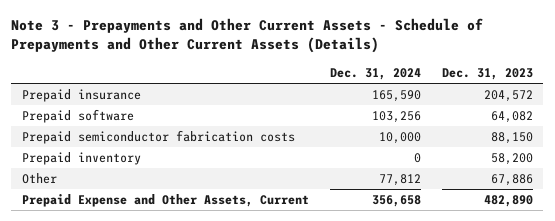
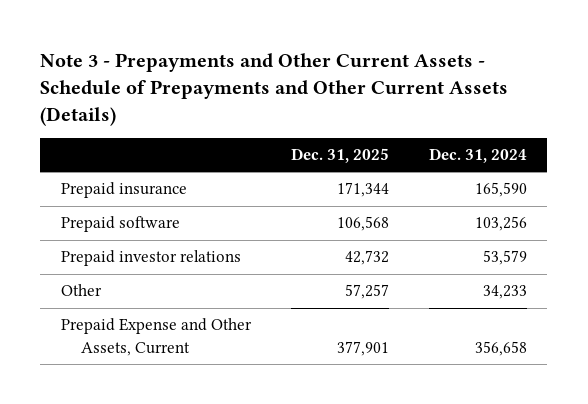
[441,67,533,80] Dec. 31, 2023 -> none
none -> [290,148,389,164] Dec. 31, 2025
[21,130,295,145] Prepaid semiconductor fabrication costs -> none
[21,152,141,166] Prepaid inventory -> none
none -> [60,250,241,267] Prepaid investor relations
[378,174,421,187] 77,812 -> [483,285,528,300] 34,233

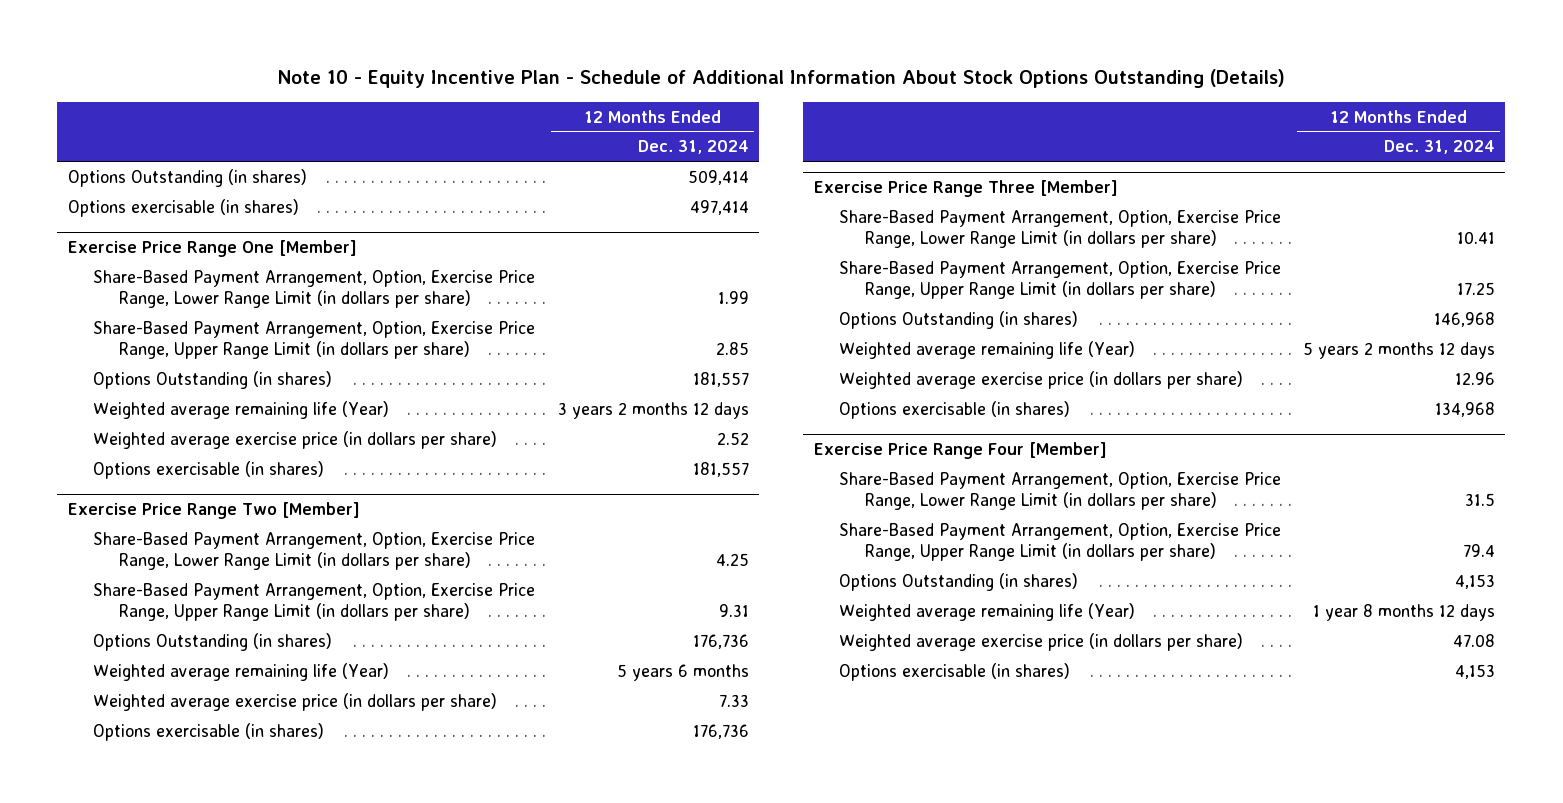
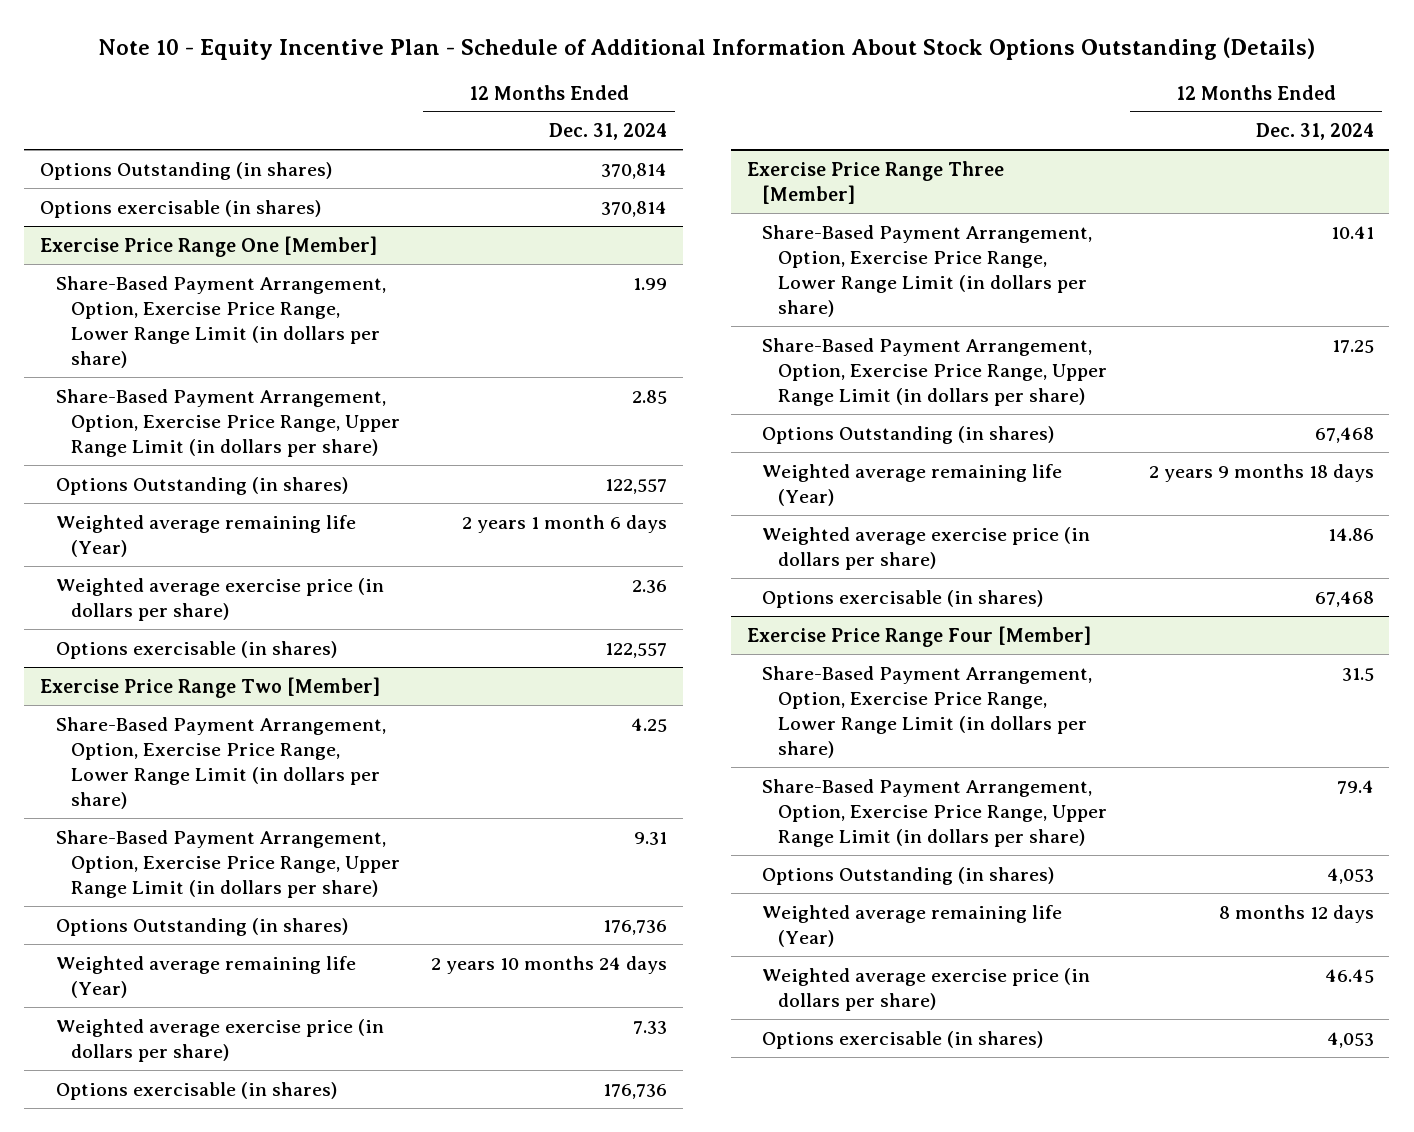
[687,169,749,185] 509,414 -> [601,162,668,179] 370,814
[689,199,749,215] 497,414 -> [601,200,668,217] 370,814
[692,371,749,387] 181,557 -> [605,478,668,494] 122,557
[557,401,749,419] 3 years 2 months 12 days -> [462,514,668,533] 2 years 1 month 6 days
[716,431,749,445] 2.52 -> [632,579,668,593] 2.36
[692,461,749,477] 181,557 -> [605,642,668,658] 122,557
[616,663,749,681] 5 years 6 months -> [431,955,668,974] 2 years 10 months 24 days
[1433,311,1495,327] 146,968 -> [1314,426,1374,443] 67,468
[1302,341,1495,359] 5 years 2 months 12 days -> [1148,463,1374,482] 2 years 9 months 18 days
[1454,371,1495,385] 12.96 -> [1327,527,1374,541] 14.86
[1434,401,1495,417] 134,968 -> [1314,590,1374,607] 67,468
[1454,573,1495,589] 4,153 -> [1326,867,1374,884] 4,053
[1312,603,1495,621] 1 year 8 months 12 days -> [1218,904,1374,923] 8 months 12 days
[1452,633,1495,647] 47.08 -> [1324,968,1374,983] 46.45
[1454,663,1495,679] 4,153 -> [1326,1031,1374,1048] 4,053

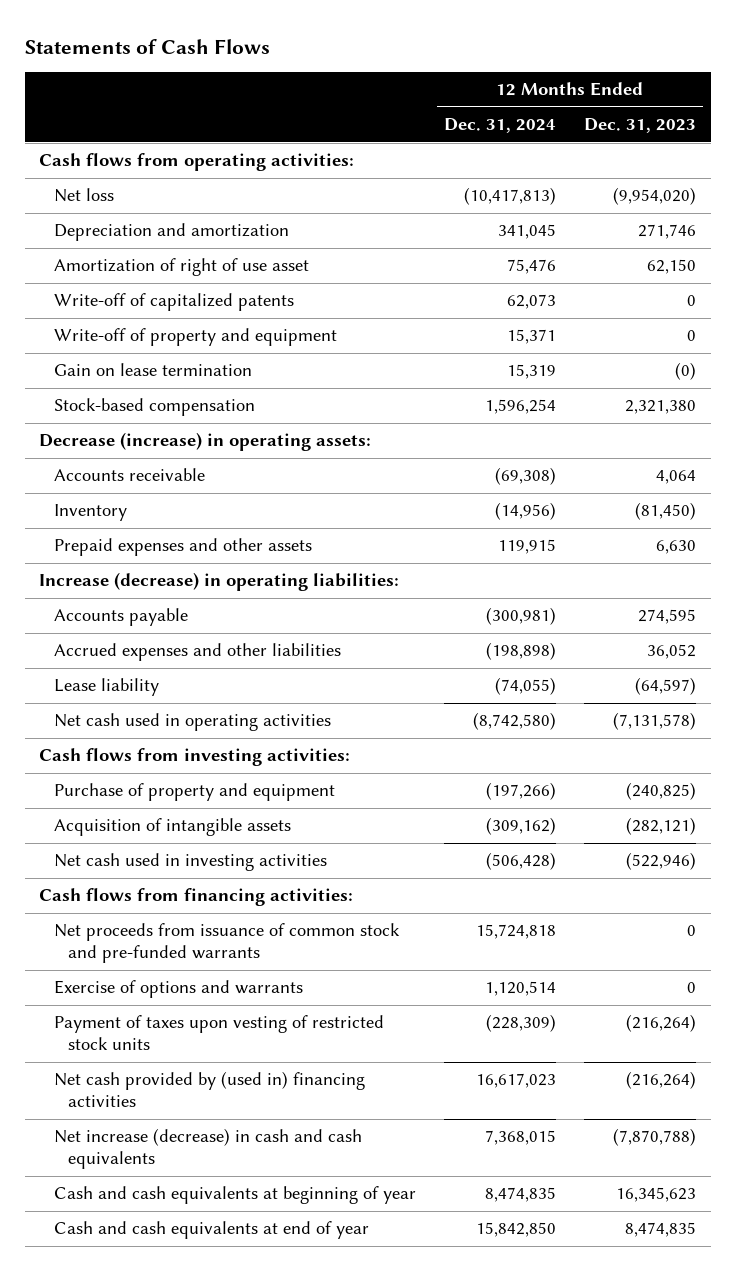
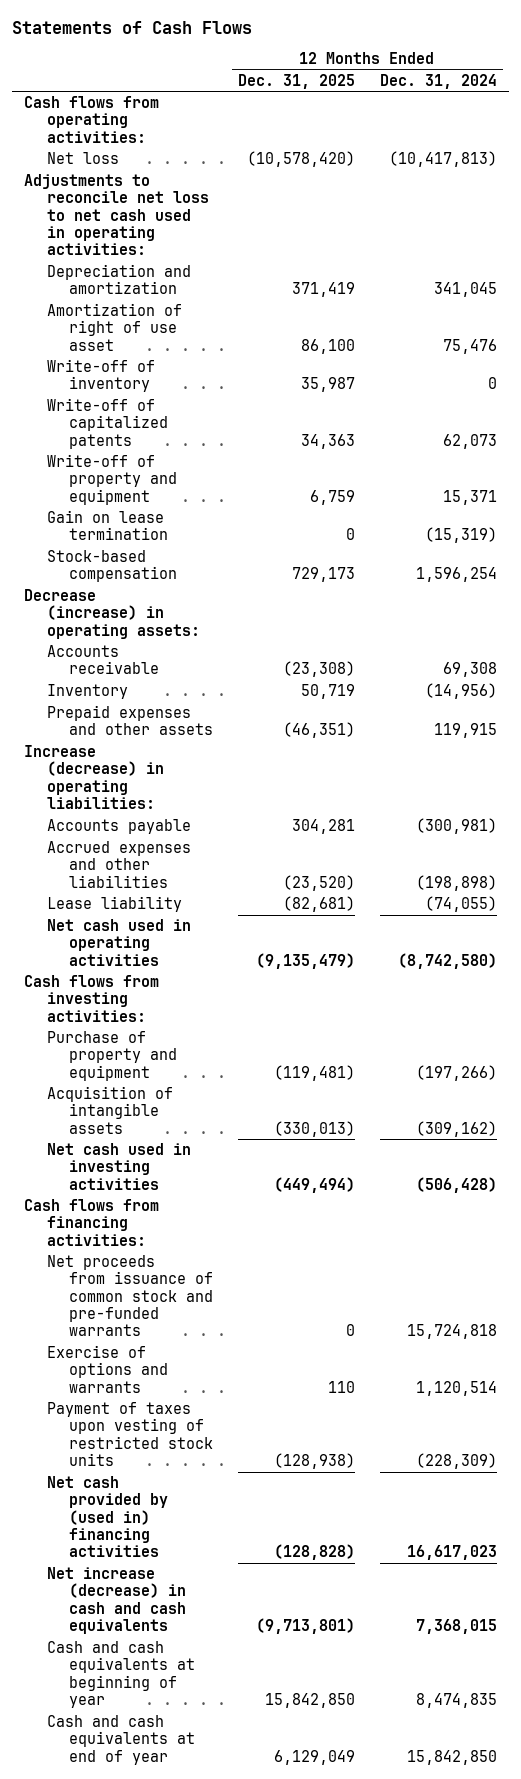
[584,118,697,134] Dec. 31, 2023 -> none
none -> [238,73,356,89] Dec. 31, 2025
none -> [23,174,209,256] Adjustments to reconcile net loss to net cash used in operating activities:
none -> [46,359,155,393] Write-off of inventory
[507,364,557,380] 15,319 -> [424,527,497,544] (15,319)
[495,467,557,486] (69,308) -> [442,662,497,678] 69,308

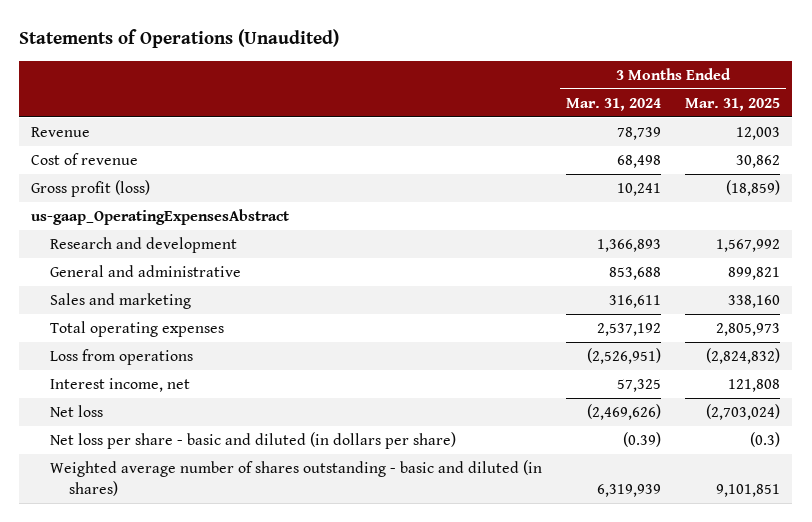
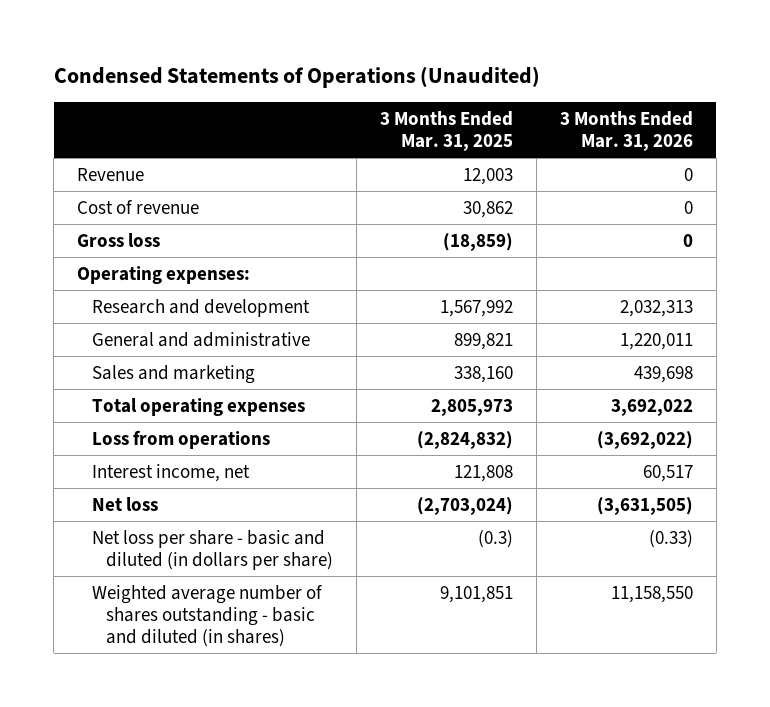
[19,29,340,49] Statements of Operations (Unaudited) -> [53,66,540,89] Condensed Statements of Operations (Unaudited)
[566,97,662,111] Mar. 31, 2024 -> none
none -> [559,110,693,152] 3 Months Ended Mar. 31, 2026
[31,180,151,198] Gross profit (loss) -> [77,232,161,247] Gross loss
[31,209,290,226] us-gaap_OperatingExpensesAbstract -> [77,265,251,284] Operating expenses:

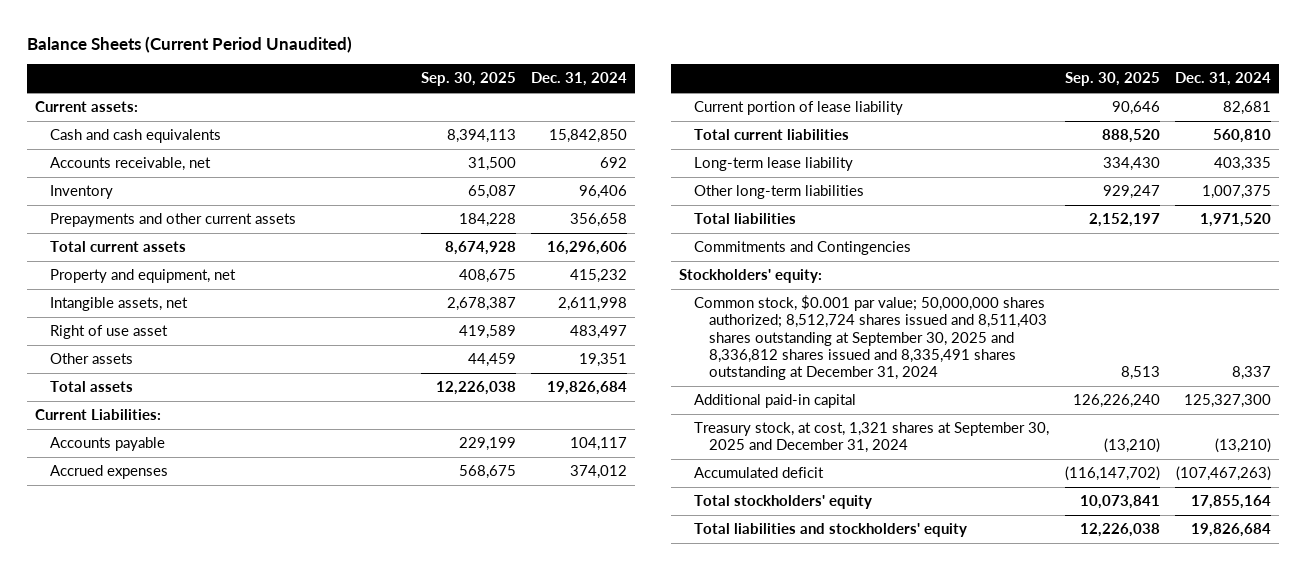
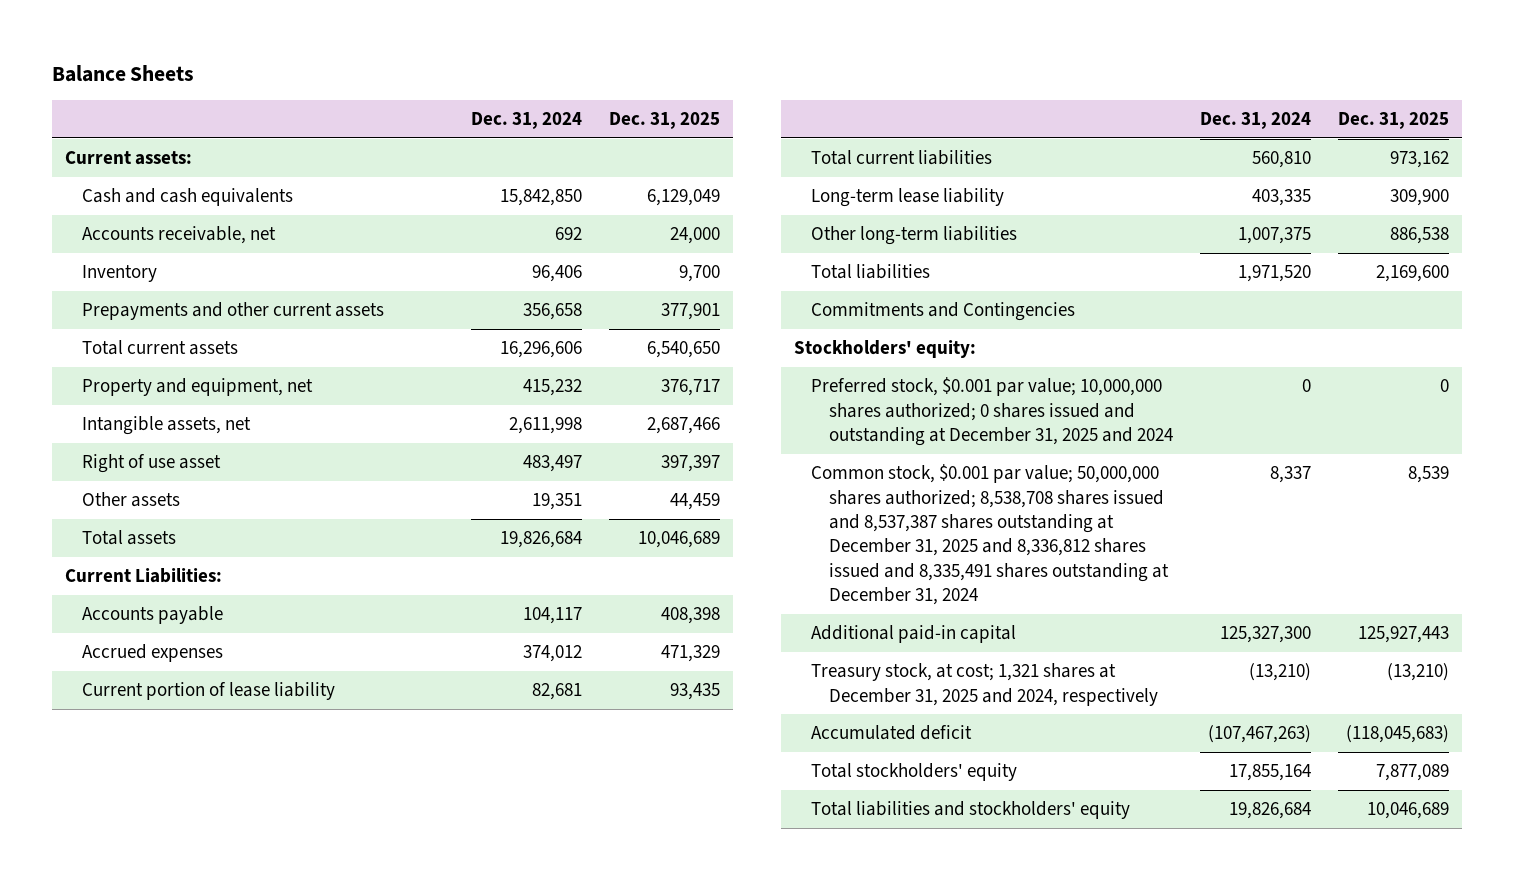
[27,35,353,53] Balance Sheets (Current Period Unaudited) -> [51,65,194,83] Balance Sheets
[420,72,516,87] Sep. 30, 2025 -> none
none -> [608,112,720,130] Dec. 31, 2025
none -> [811,377,1173,447] Preferred stock, $0.001 par value; 10,000,000 shares authorized; 0 shares issued and outstanding at December 31, 2025 and 2024
[693,295,1047,381] Common stock, $0.001 par value; 50,000,000 shares authorized; 8,512,724 shares issued and 8,511,403 shares outstanding at September 30, 2025 and 8,336,812 shares issued and 8,335,491 shares outstanding at December 31, 2024 -> [811,464,1169,606] Common stock, $0.001 par value; 50,000,000 shares authorized; 8,538,708 shares issued and 8,537,387 shares outstanding at December 31, 2025 and 8,336,812 shares issued and 8,335,491 shares outstanding at December 31, 2024
[693,422,1049,454] Treasury stock, at cost, 1,321 shares at September 30, 2025 and December 31, 2024 -> [811,663,1158,706] Treasury stock, at cost; 1,321 shares at December 31, 2025 and 2024, respectively

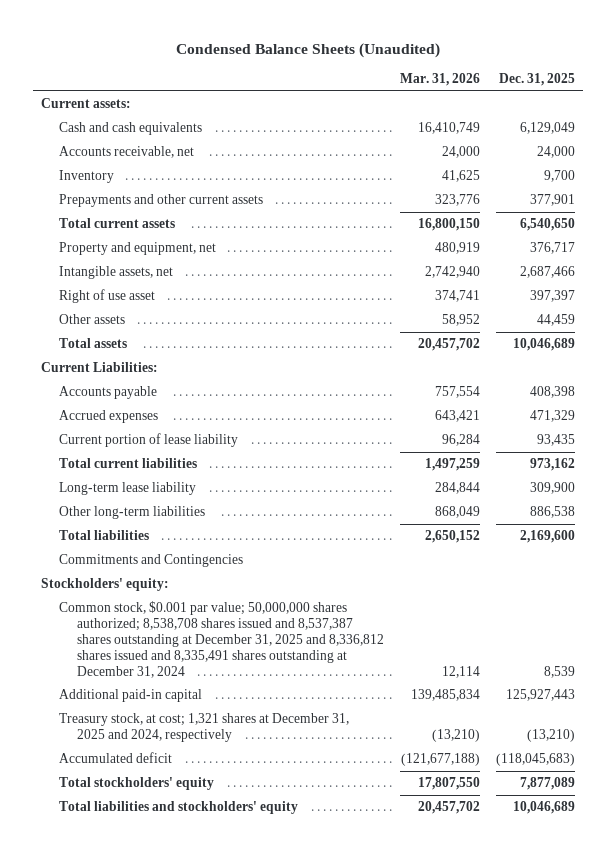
[51,65,194,83] Balance Sheets -> [175,42,440,58] Condensed Balance Sheets (Unaudited)
[470,112,582,130] Dec. 31, 2024 -> none
none -> [399,73,480,87] Mar. 31, 2026
[811,377,1173,447] Preferred stock, $0.001 par value; 10,000,000 shares authorized; 0 shares issued and outstanding at December 31, 2025 and 2024 -> none

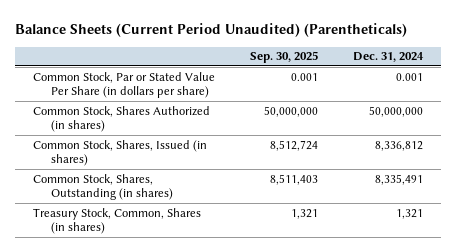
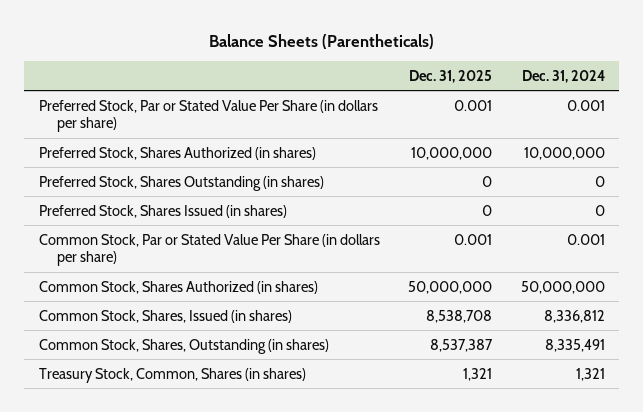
[14,23,407,38] Balance Sheets (Current Period Unaudited) (Parentheticals) -> [208,33,434,49] Balance Sheets (Parentheticals)
[249,51,318,64] Sep. 30, 2025 -> none
none -> [409,69,493,83] Dec. 31, 2025
none -> [38,99,378,133] Preferred Stock, Par or Stated Value Per Share (in dollars per share)
none -> [38,146,316,160] Preferred Stock, Shares Authorized (in shares)
none -> [38,175,324,191] Preferred Stock, Shares Outstanding (in shares)
none -> [38,204,287,218] Preferred Stock, Shares Issued (in shares)

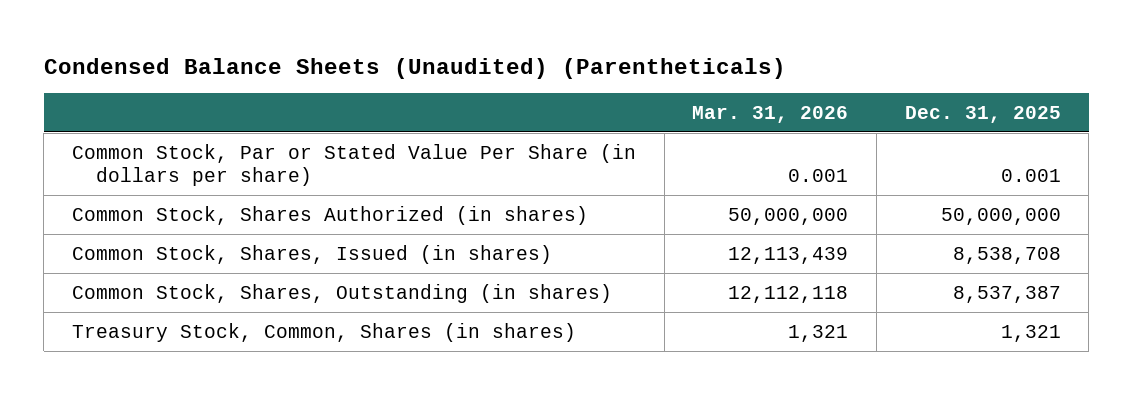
[208,33,434,49] Balance Sheets (Parentheticals) -> [43,57,786,79] Condensed Balance Sheets (Unaudited) (Parentheticals)
[521,69,605,83] Dec. 31, 2024 -> none
none -> [692,105,849,123] Mar. 31, 2026
[38,99,378,133] Preferred Stock, Par or Stated Value Per Share (in dollars per share) -> none
[38,146,316,160] Preferred Stock, Shares Authorized (in shares) -> none
[38,175,324,191] Preferred Stock, Shares Outstanding (in shares) -> none
[38,204,287,218] Preferred Stock, Shares Issued (in shares) -> none

